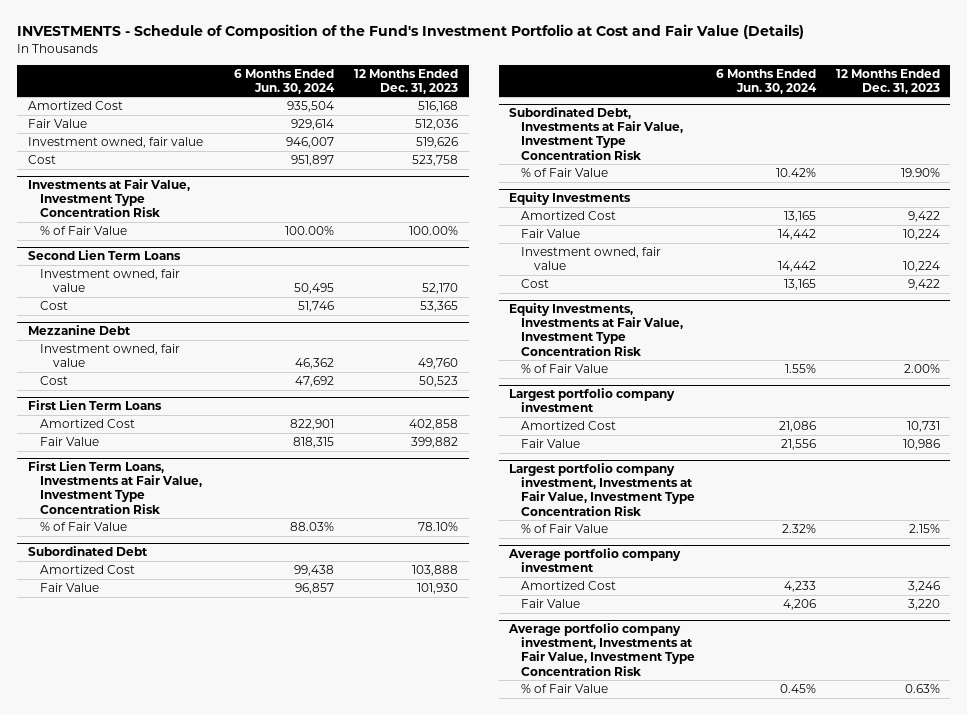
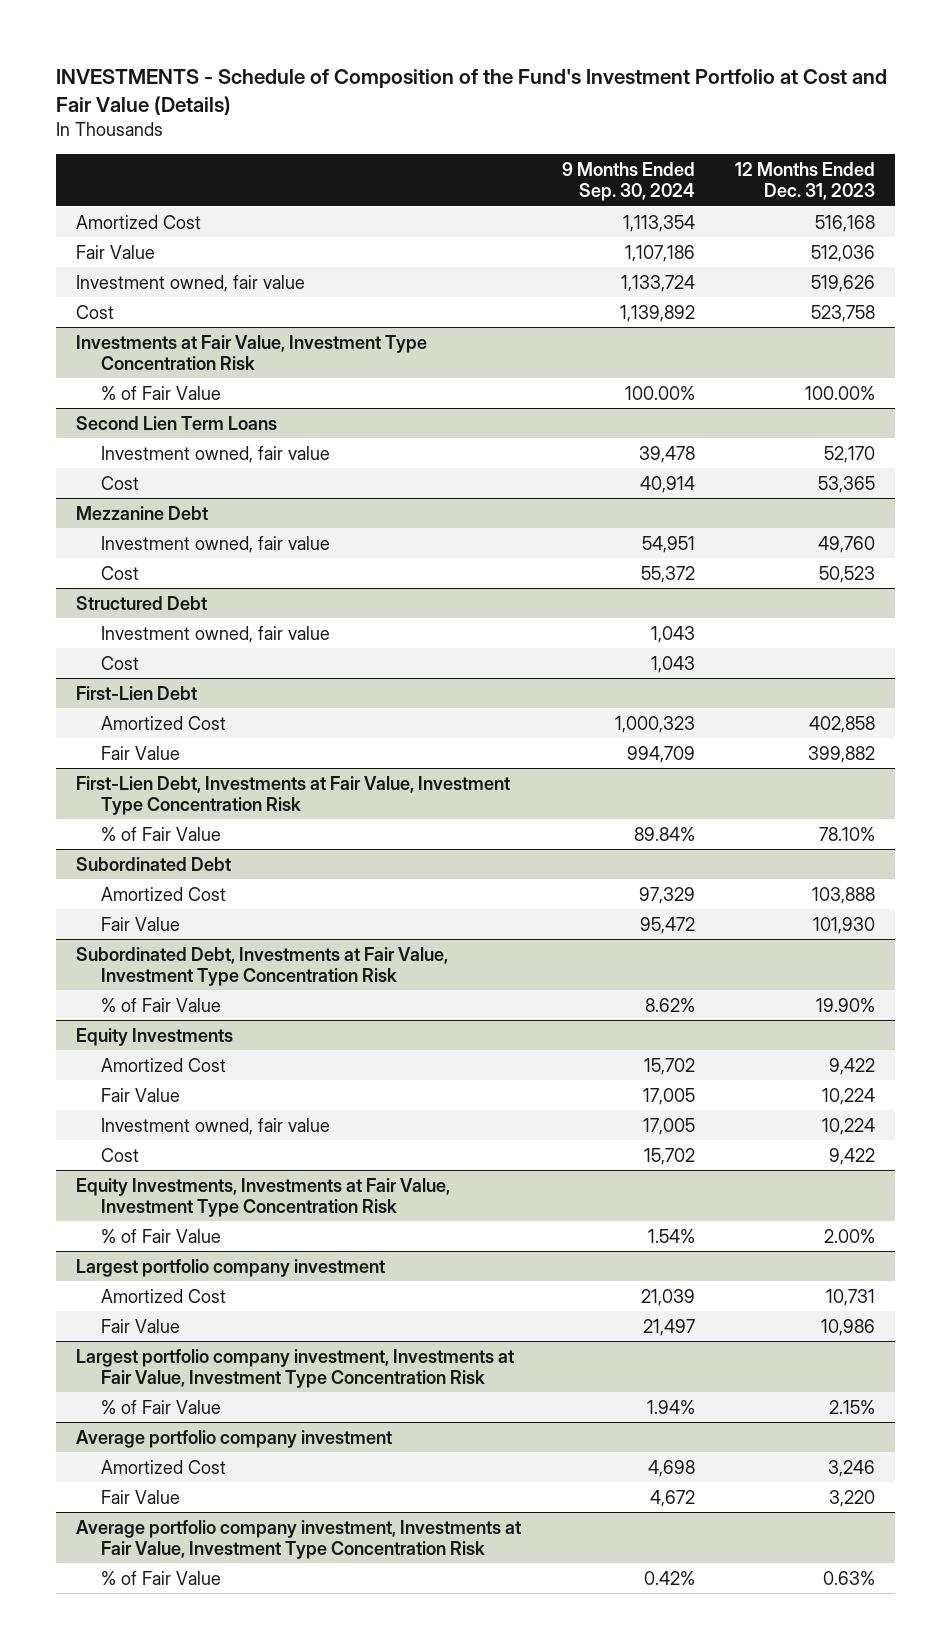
[234,68,336,94] 6 Months Ended Jun. 30, 2024 -> none
none -> [561,161,695,202] 9 Months Ended Sep. 30, 2024
none -> [76,595,208,610] Structured Debt
none -> [101,625,331,643] Investment owned, fair value
none -> [101,655,140,670] Cost
[27,400,162,411] First Lien Term Loans -> [76,685,198,700] First-Lien Debt
[27,461,203,514] First Lien Term Loans, Investments at Fair Value, Investment Type Concentration Risk -> [76,775,511,815] First-Lien Debt, Investments at Fair Value, Investment Type Concentration Risk

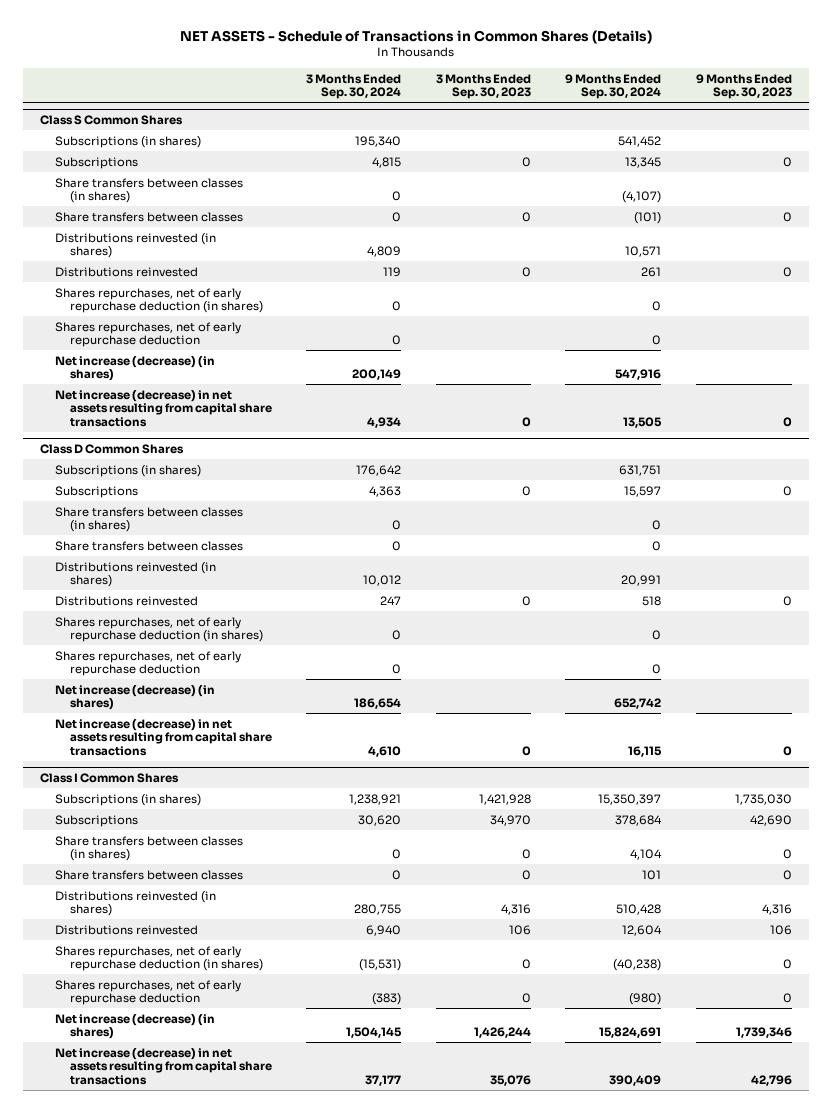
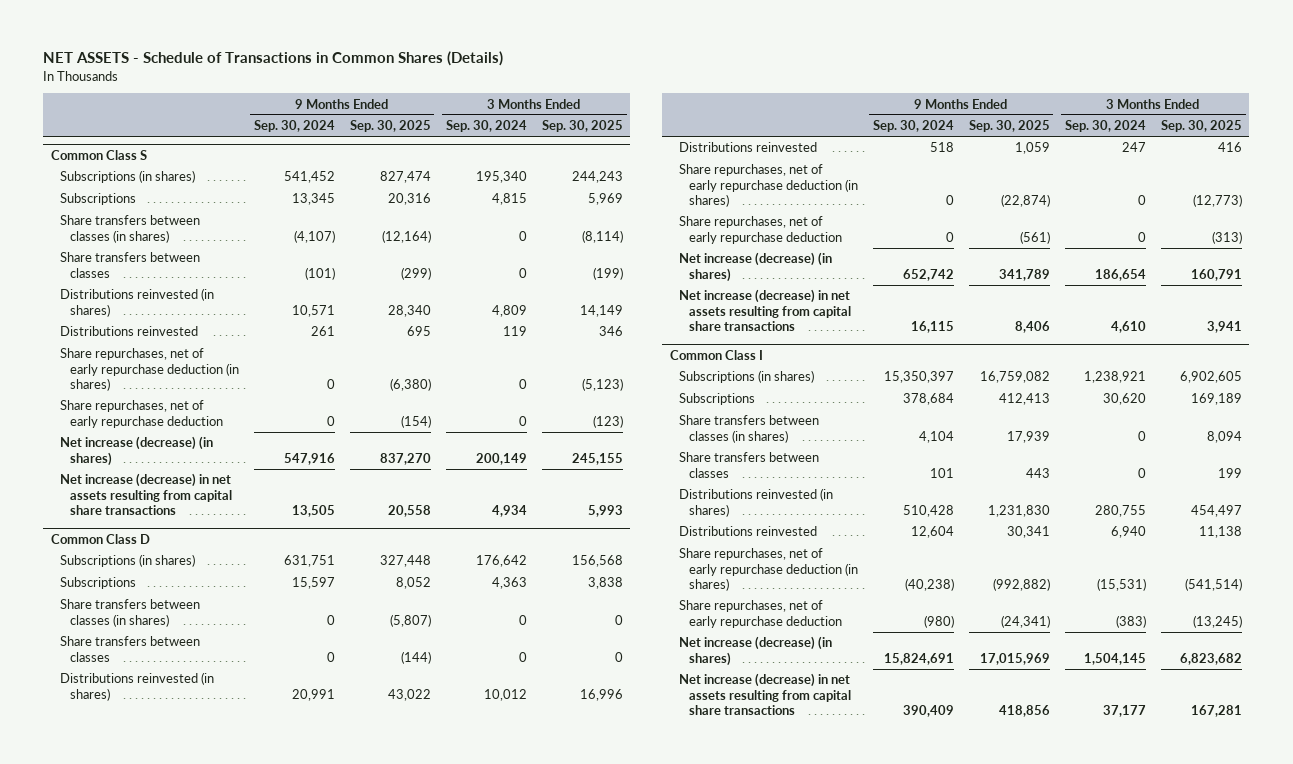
[435,73,531,100] 3 Months Ended Sep. 30, 2023 -> none
[695,73,792,100] 9 Months Ended Sep. 30, 2023 -> none
none -> [349,120,431,133] Sep. 30, 2025
none -> [541,120,623,133] Sep. 30, 2025
[39,115,183,126] Class S Common Shares -> [50,149,147,160] Common Class S
[54,287,263,314] Shares repurchases, net of early repurchase deduction (in shares) -> [60,348,239,391] Share repurchases, net of early repurchase deduction (in shares)
[54,321,241,348] Shares repurchases, net of early repurchase deduction -> [60,400,223,428] Share repurchases, net of early repurchase deduction
[39,444,184,455] Class D Common Shares -> [50,533,150,544] Common Class D
[54,616,263,643] Shares repurchases, net of early repurchase deduction (in shares) -> [679,164,858,207] Share repurchases, net of early repurchase deduction (in shares)
[54,650,241,677] Shares repurchases, net of early repurchase deduction -> [679,216,842,244] Share repurchases, net of early repurchase deduction
[39,773,179,784] Class I Common Shares -> [669,349,763,360] Common Class I
[54,945,263,972] Shares repurchases, net of early repurchase deduction (in shares) -> [679,548,858,591] Share repurchases, net of early repurchase deduction (in shares)
[54,979,241,1006] Shares repurchases, net of early repurchase deduction -> [679,600,842,628] Share repurchases, net of early repurchase deduction

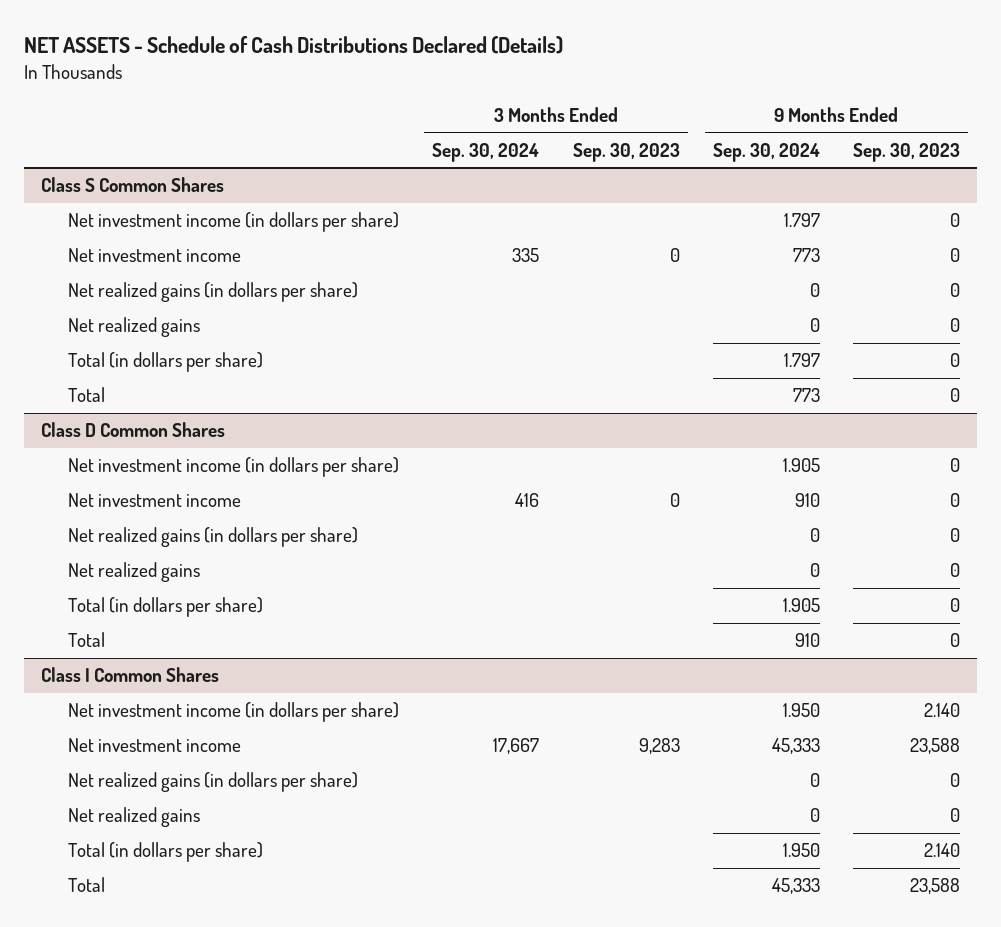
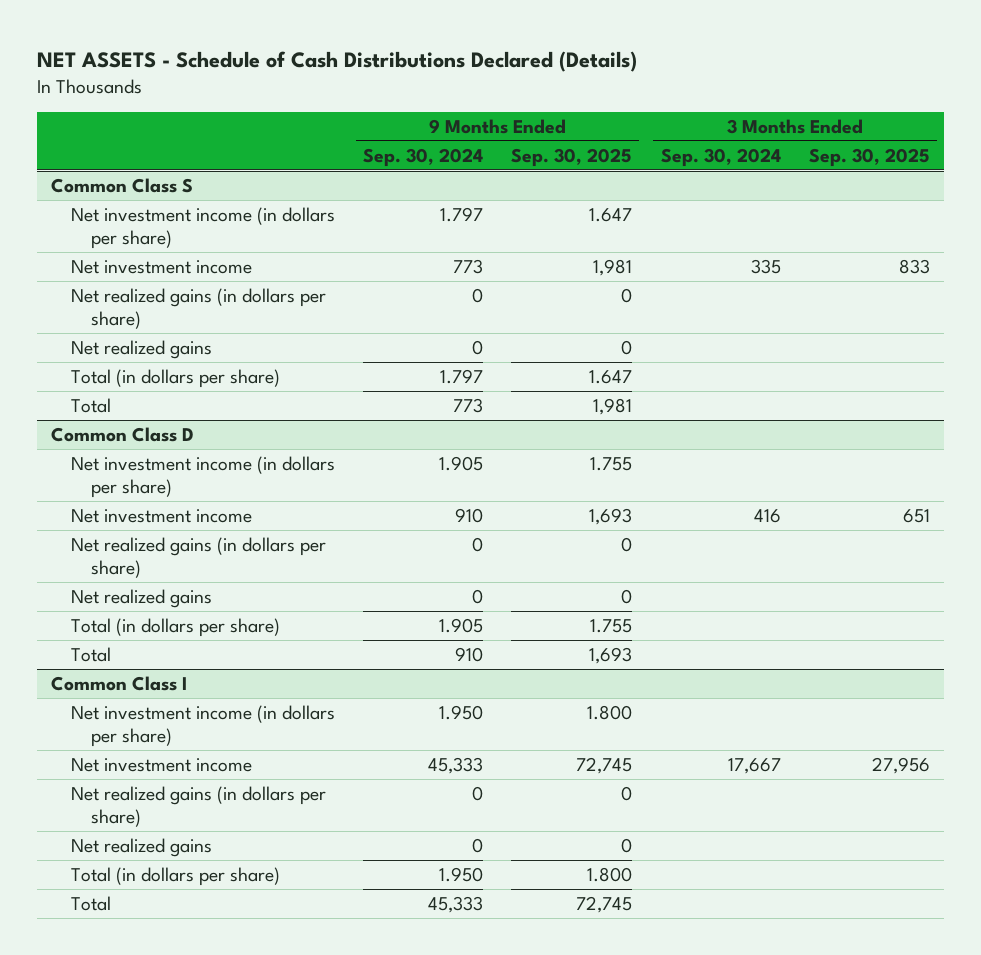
[572,142,680,162] Sep. 30, 2023 -> none
[853,142,961,162] Sep. 30, 2023 -> none
none -> [511,147,633,167] Sep. 30, 2025
none -> [808,147,930,167] Sep. 30, 2025
[40,177,224,193] Class S Common Shares -> [51,177,194,193] Common Class S
[40,422,225,438] Class D Common Shares -> [51,426,195,442] Common Class D
[40,667,219,683] Class I Common Shares -> [51,675,188,691] Common Class I

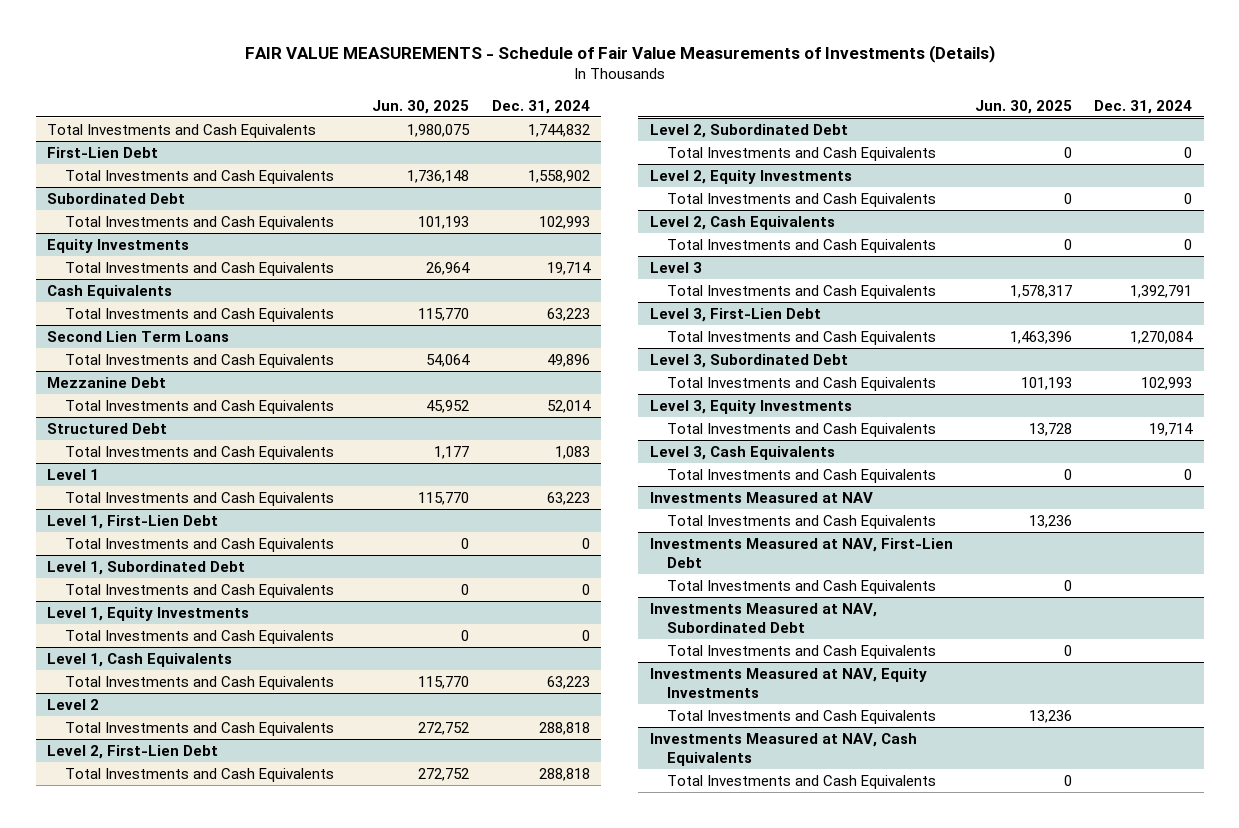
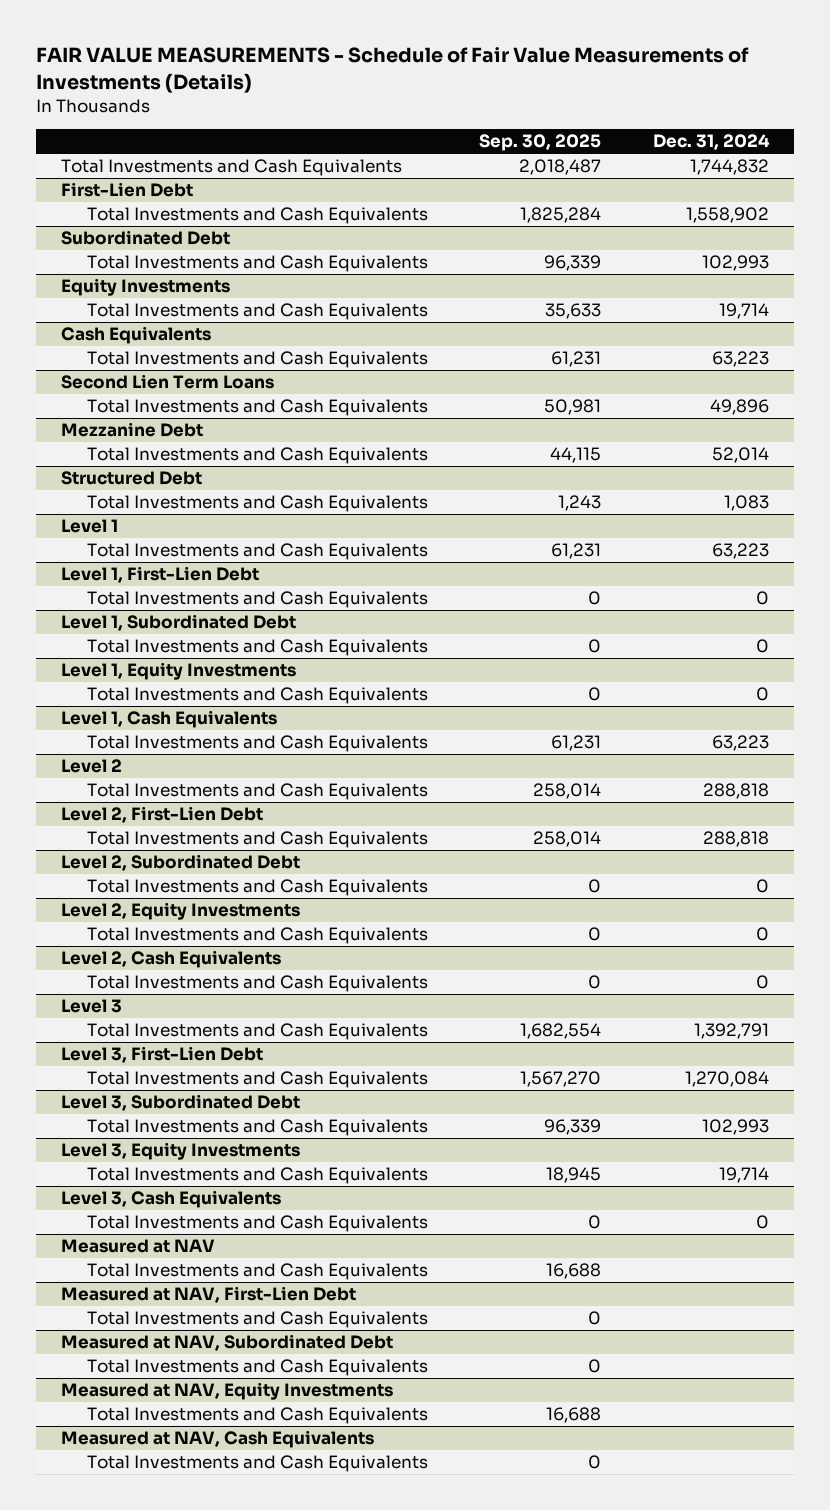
[372,99,470,114] Jun. 30, 2025 -> none
none -> [479,134,602,152] Sep. 30, 2025
[649,491,873,503] Investments Measured at NAV -> [61,1239,216,1254] Measured at NAV
[649,537,953,568] Investments Measured at NAV, First-Lien Debt -> [61,1286,357,1304] Measured at NAV, First-Lien Debt
[649,602,877,633] Investments Measured at NAV, Subordinated Debt -> [61,1334,394,1352] Measured at NAV, Subordinated Debt
[649,667,927,698] Investments Measured at NAV, Equity Investments -> [61,1382,394,1401] Measured at NAV, Equity Investments
[649,732,917,766] Investments Measured at NAV, Cash Equivalents -> [61,1430,375,1449] Measured at NAV, Cash Equivalents

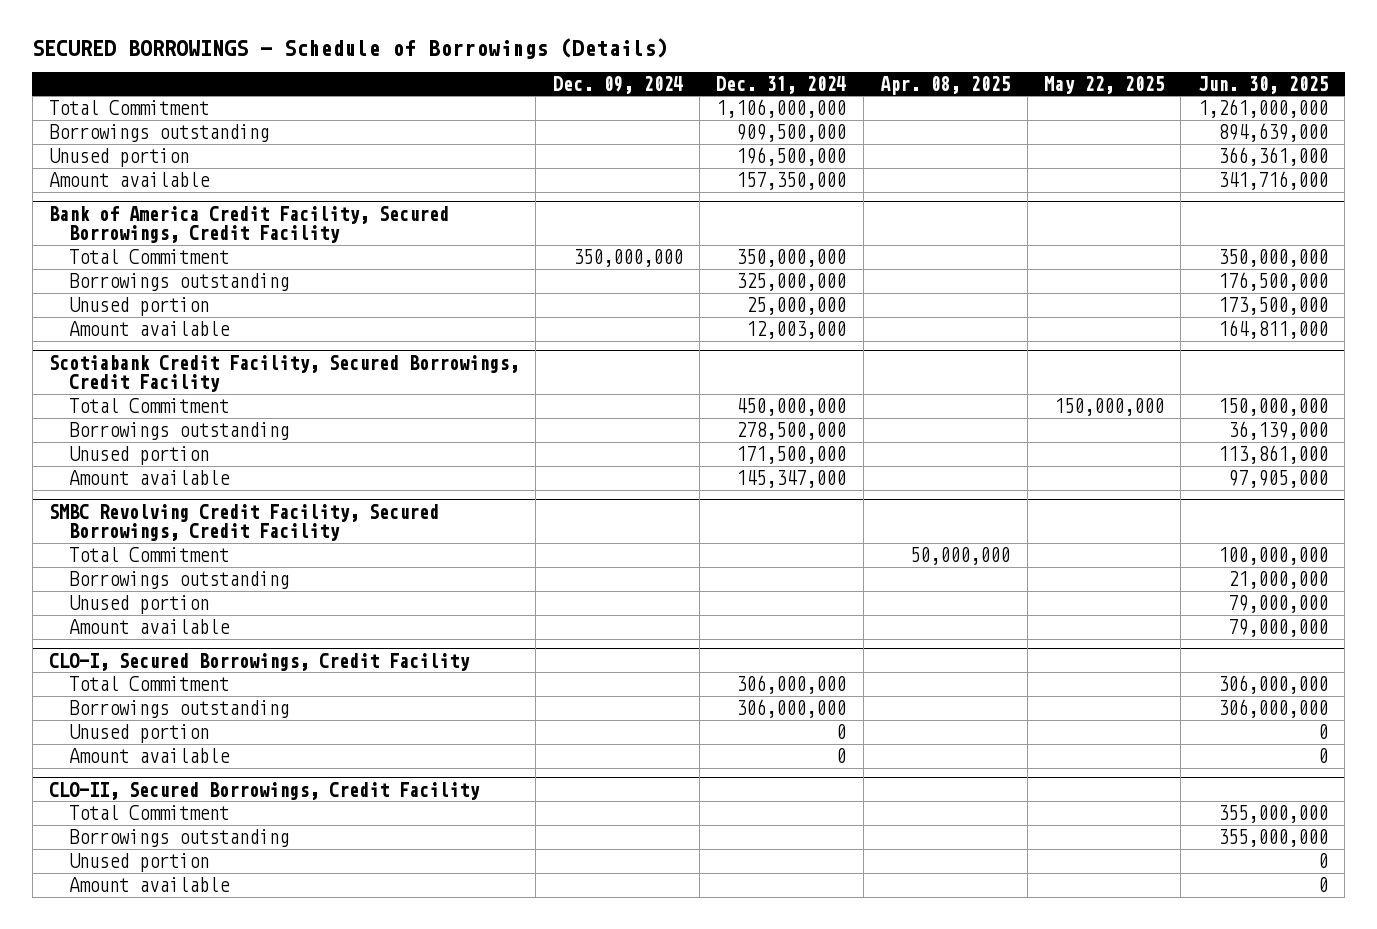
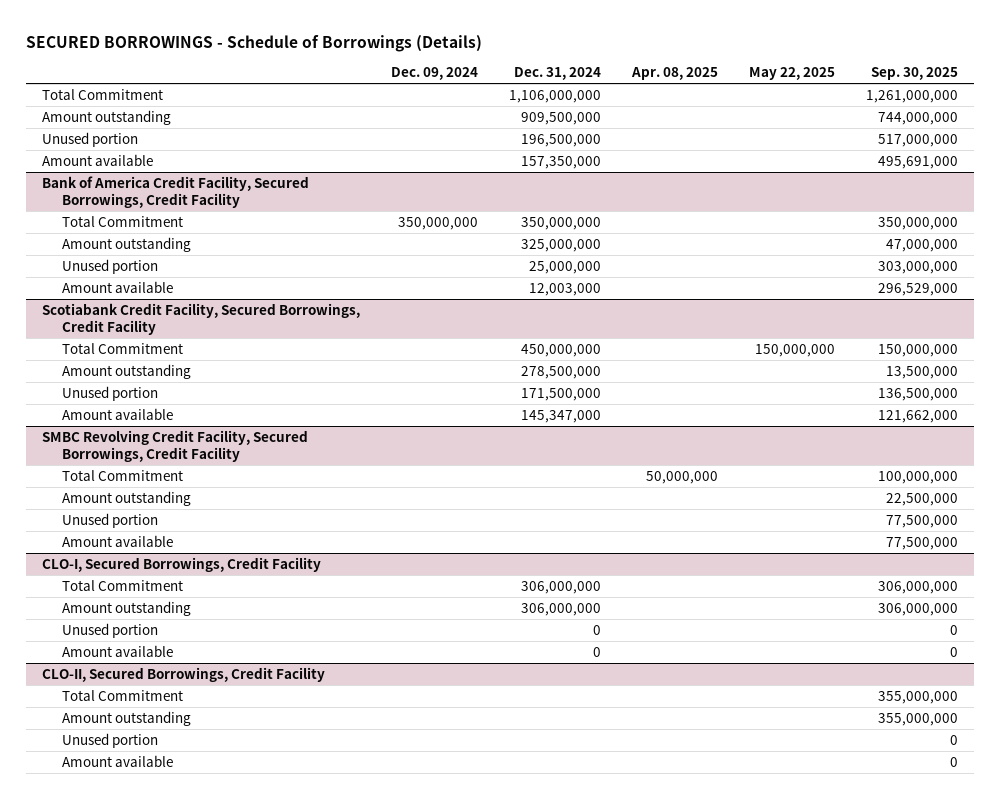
[1197,75,1328,94] Jun. 30, 2025 -> none
none -> [871,67,959,81] Sep. 30, 2025
[48,124,269,143] Borrowings outstanding -> [41,110,171,126] Amount outstanding
[69,273,290,292] Borrowings outstanding -> [62,237,192,253] Amount outstanding
[69,422,290,441] Borrowings outstanding -> [62,364,192,380] Amount outstanding
[69,571,290,590] Borrowings outstanding -> [62,491,192,507] Amount outstanding
[69,700,290,719] Borrowings outstanding -> [62,601,192,617] Amount outstanding
[69,829,290,848] Borrowings outstanding -> [62,711,192,727] Amount outstanding

